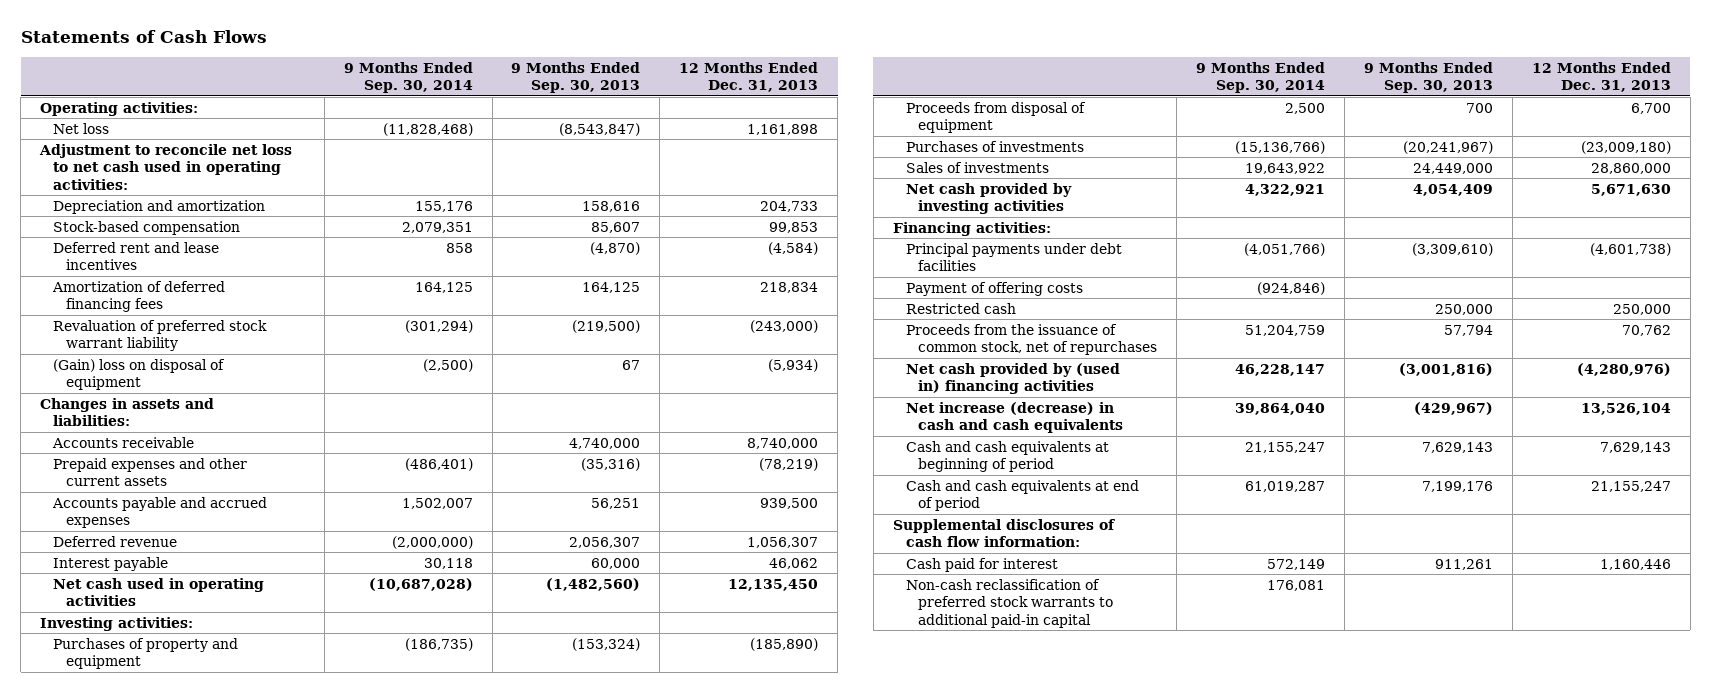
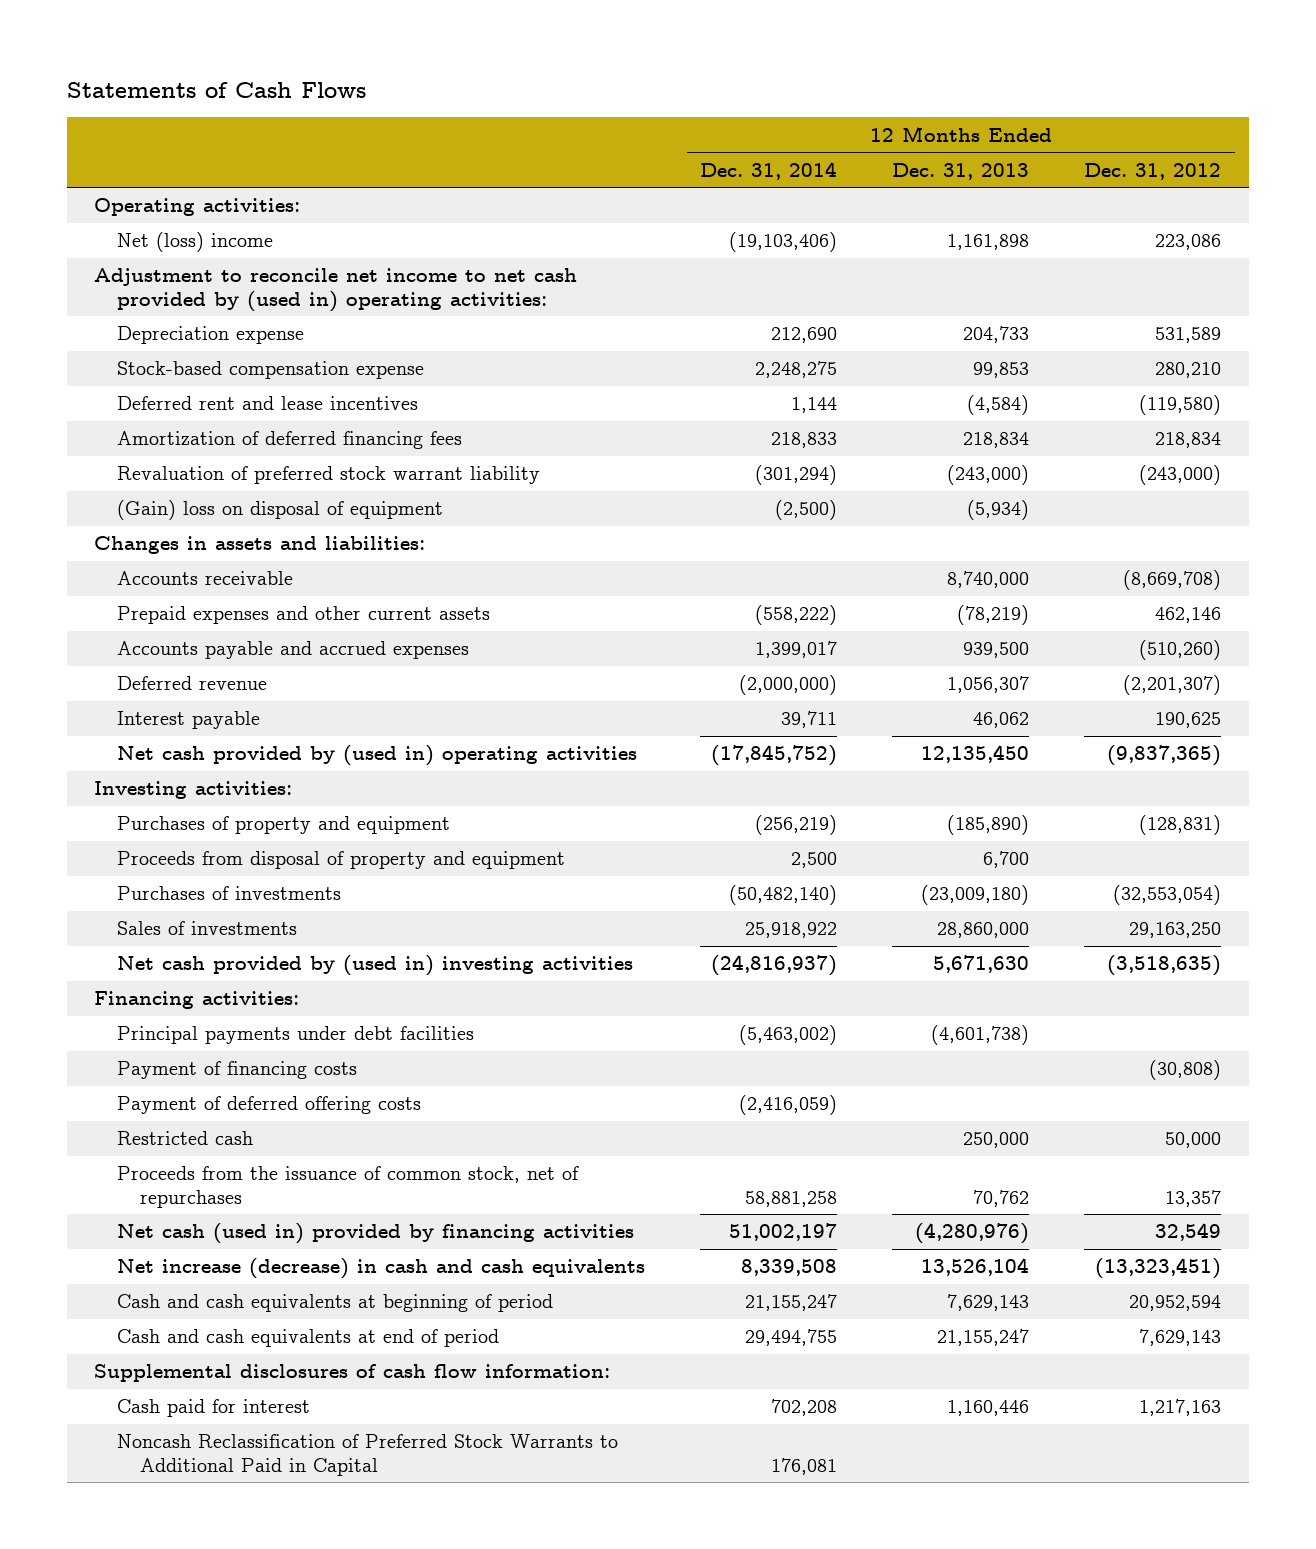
[343,61,473,94] 9 Months Ended Sep. 30, 2014 -> none
[511,61,641,94] 9 Months Ended Sep. 30, 2013 -> none
none -> [700,161,838,180] Dec. 31, 2014
none -> [1084,162,1222,180] Dec. 31, 2012
[52,122,109,134] Net loss -> [117,232,274,253] Net (loss) income
[39,143,293,190] Adjustment to reconcile net loss to net cash used in operating activities: -> [94,268,578,312] Adjustment to reconcile net income to net cash provided by (used in) operating activities:
[52,199,265,214] Depreciation and amortization -> [117,326,305,345] Depreciation expense
[52,220,240,235] Stock-based compensation -> [117,361,425,380] Stock-based compensation expense
[52,577,264,607] Net cash used in operating activities -> [117,745,638,767] Net cash provided by (used in) operating activities
[905,101,1086,134] Proceeds from disposal of equipment -> [117,851,566,870] Proceeds from disposal of property and equipment
[905,182,1072,215] Net cash provided by investing activities -> [117,955,634,977] Net cash provided by (used in) investing activities
none -> [117,1061,358,1080] Payment of financing costs
[905,281,1083,296] Payment of offering costs -> [117,1096,422,1115] Payment of deferred offering costs
[905,362,1120,395] Net cash provided by (used in) financing activities -> [117,1223,635,1245] Net cash (used in) provided by financing activities
[905,578,1114,628] Non-cash reclassification of preferred stock warrants to additional paid-in capital -> [117,1434,619,1476] Noncash Reclassification of Preferred Stock Warrants to Additional Paid in Capital

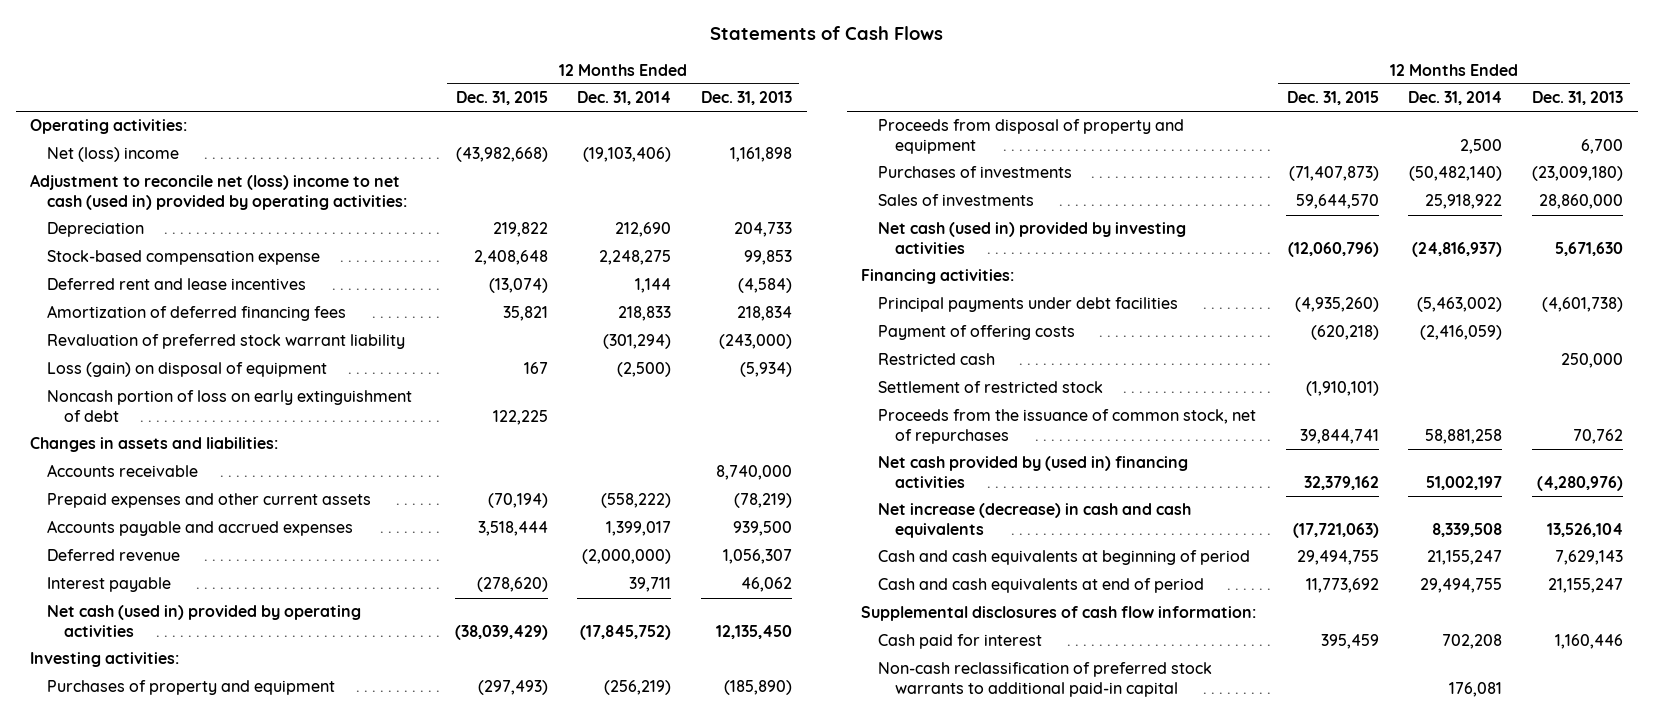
[1084,162,1222,180] Dec. 31, 2012 -> none
none -> [455,91,548,106] Dec. 31, 2015
[94,268,578,312] Adjustment to reconcile net income to net cash provided by (used in) operating activities: -> [30,174,408,211] Adjustment to reconcile net (loss) income to net cash (used in) provided by operating activities:
[117,326,305,345] Depreciation expense -> [47,222,145,238] Depreciation
[117,500,444,521] (Gain) loss on disposal of equipment -> [47,362,328,378] Loss (gain) on disposal of equipment
none -> [47,390,413,423] Noncash portion of loss on early extinguishment of debt
[117,745,638,767] Net cash provided by (used in) operating activities -> [47,605,362,638] Net cash (used in) provided by operating activities
[117,955,634,977] Net cash provided by (used in) investing activities -> [878,222,1187,255] Net cash (used in) provided by investing activities
[117,1061,358,1080] Payment of financing costs -> none
[117,1096,422,1115] Payment of deferred offering costs -> [878,325,1076,341] Payment of offering costs
none -> [878,381,1104,394] Settlement of restricted stock
[117,1223,635,1245] Net cash (used in) provided by financing activities -> [878,456,1189,489] Net cash provided by (used in) financing activities
[117,1434,619,1476] Noncash Reclassification of Preferred Stock Warrants to Additional Paid in Capital -> [878,662,1213,698] Non-cash reclassification of preferred stock warrants to additional paid-in capital

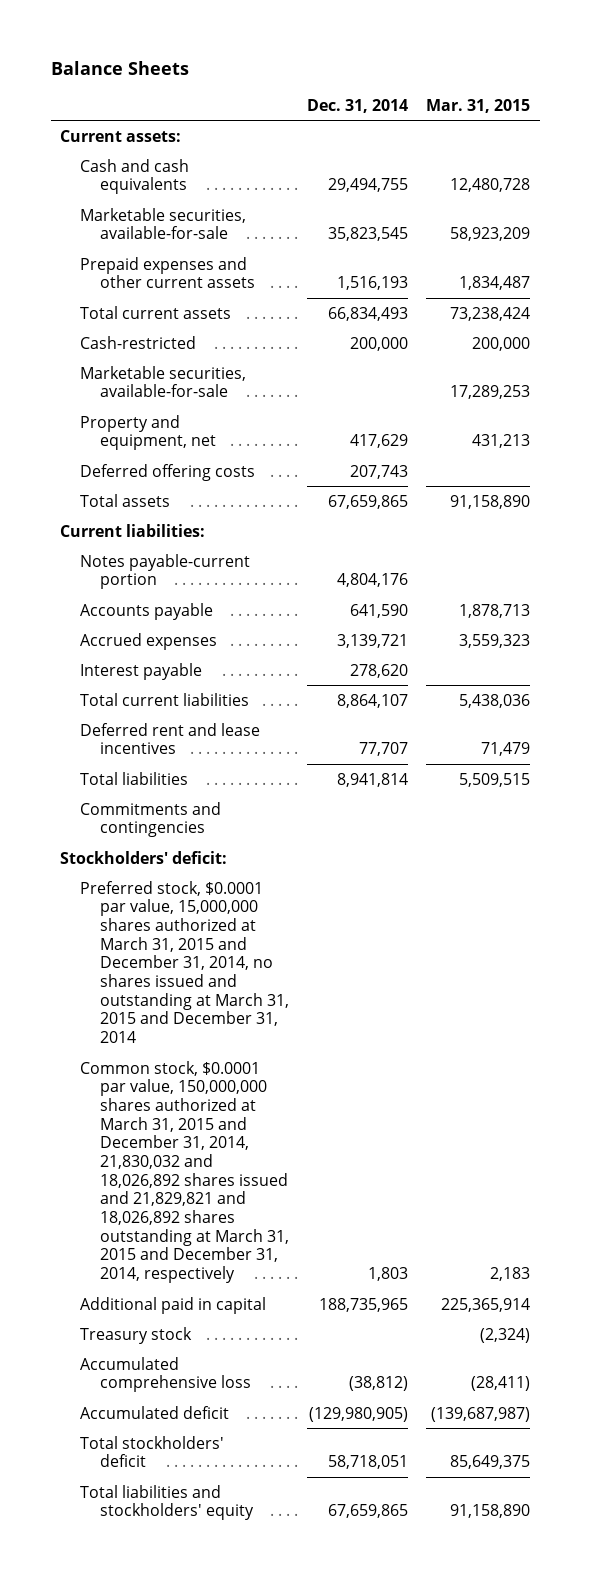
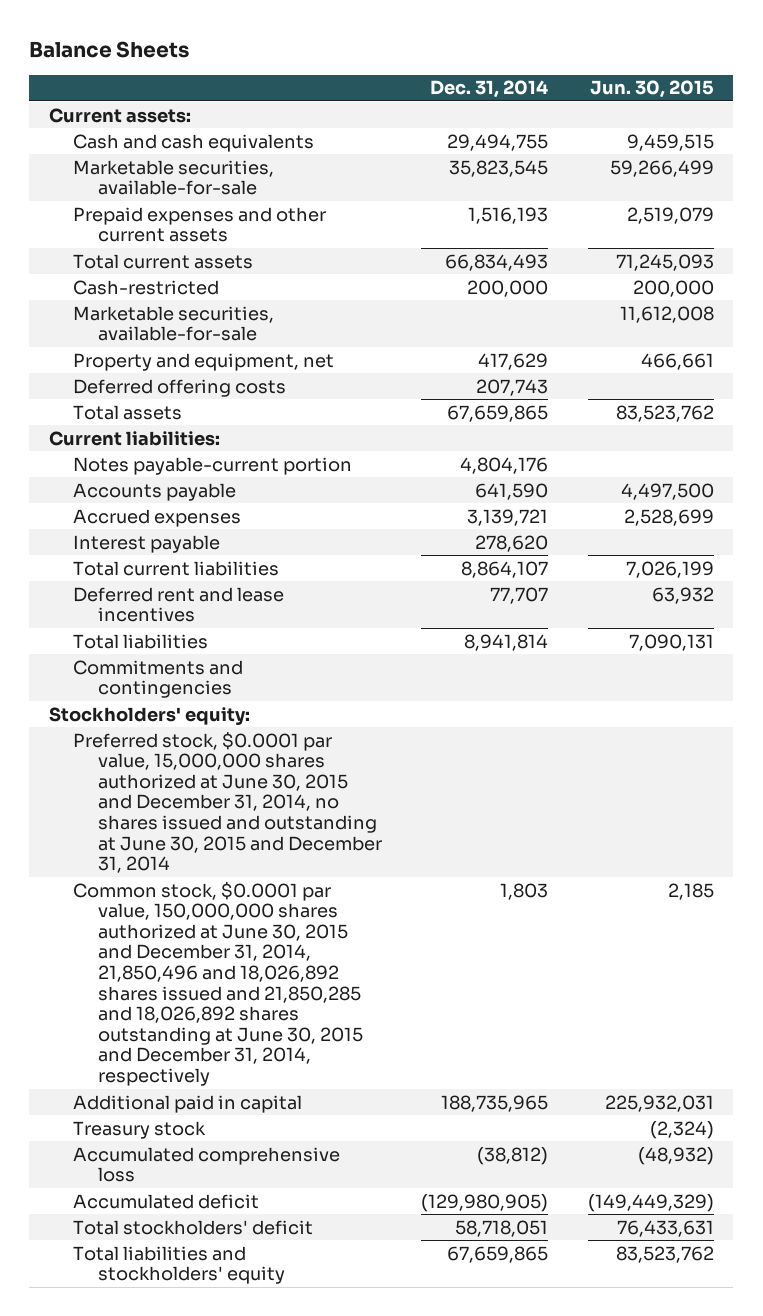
[426,98,531,113] Mar. 31, 2015 -> none
none -> [589,80,714,99] Jun. 30, 2015
[59,850,227,864] Stockholders' deficit: -> [48,706,250,725] Stockholders' equity:
[79,880,289,1043] Preferred stock, $0.0001 par value, 15,000,000 shares authorized at March 31, 2015 and December 31, 2014, no shares issued and outstanding at March 31, 2015 and December 31, 2014 -> [73,731,382,874] Preferred stock, $0.0001 par value, 15,000,000 shares authorized at June 30, 2015 and December 31, 2014, no shares issued and outstanding at June 30, 2015 and December 31, 2014
[79,1060,289,1283] Common stock, $0.0001 par value, 150,000,000 shares authorized at March 31, 2015 and December 31, 2014, 21,830,032 and 18,026,892 shares issued and 21,829,821 and 18,026,892 shares outstanding at March 31, 2015 and December 31, 2014, respectively -> [73,881,363,1086] Common stock, $0.0001 par value, 150,000,000 shares authorized at June 30, 2015 and December 31, 2014, 21,850,496 and 18,026,892 shares issued and 21,850,285 and 18,026,892 shares outstanding at June 30, 2015 and December 31, 2014, respectively

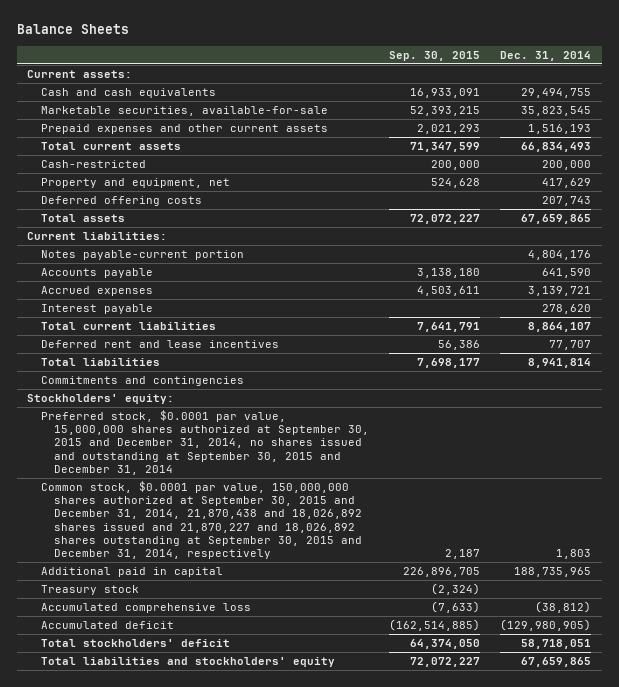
[589,80,714,99] Jun. 30, 2015 -> none
none -> [389,50,481,61] Sep. 30, 2015
[73,305,275,342] Marketable securities, available-for-sale -> none
[73,731,382,874] Preferred stock, $0.0001 par value, 15,000,000 shares authorized at June 30, 2015 and December 31, 2014, no shares issued and outstanding at June 30, 2015 and December 31, 2014 -> [40,410,369,475] Preferred stock, $0.0001 par value, 15,000,000 shares authorized at September 30, 2015 and December 31, 2014, no shares issued and outstanding at September 30, 2015 and December 31, 2014
[73,881,363,1086] Common stock, $0.0001 par value, 150,000,000 shares authorized at June 30, 2015 and December 31, 2014, 21,850,496 and 18,026,892 shares issued and 21,850,285 and 18,026,892 shares outstanding at June 30, 2015 and December 31, 2014, respectively -> [40,481,362,559] Common stock, $0.0001 par value, 150,000,000 shares authorized at September 30, 2015 and December 31, 2014, 21,870,438 and 18,026,892 shares issued and 21,870,227 and 18,026,892 shares outstanding at September 30, 2015 and December 31, 2014, respectively

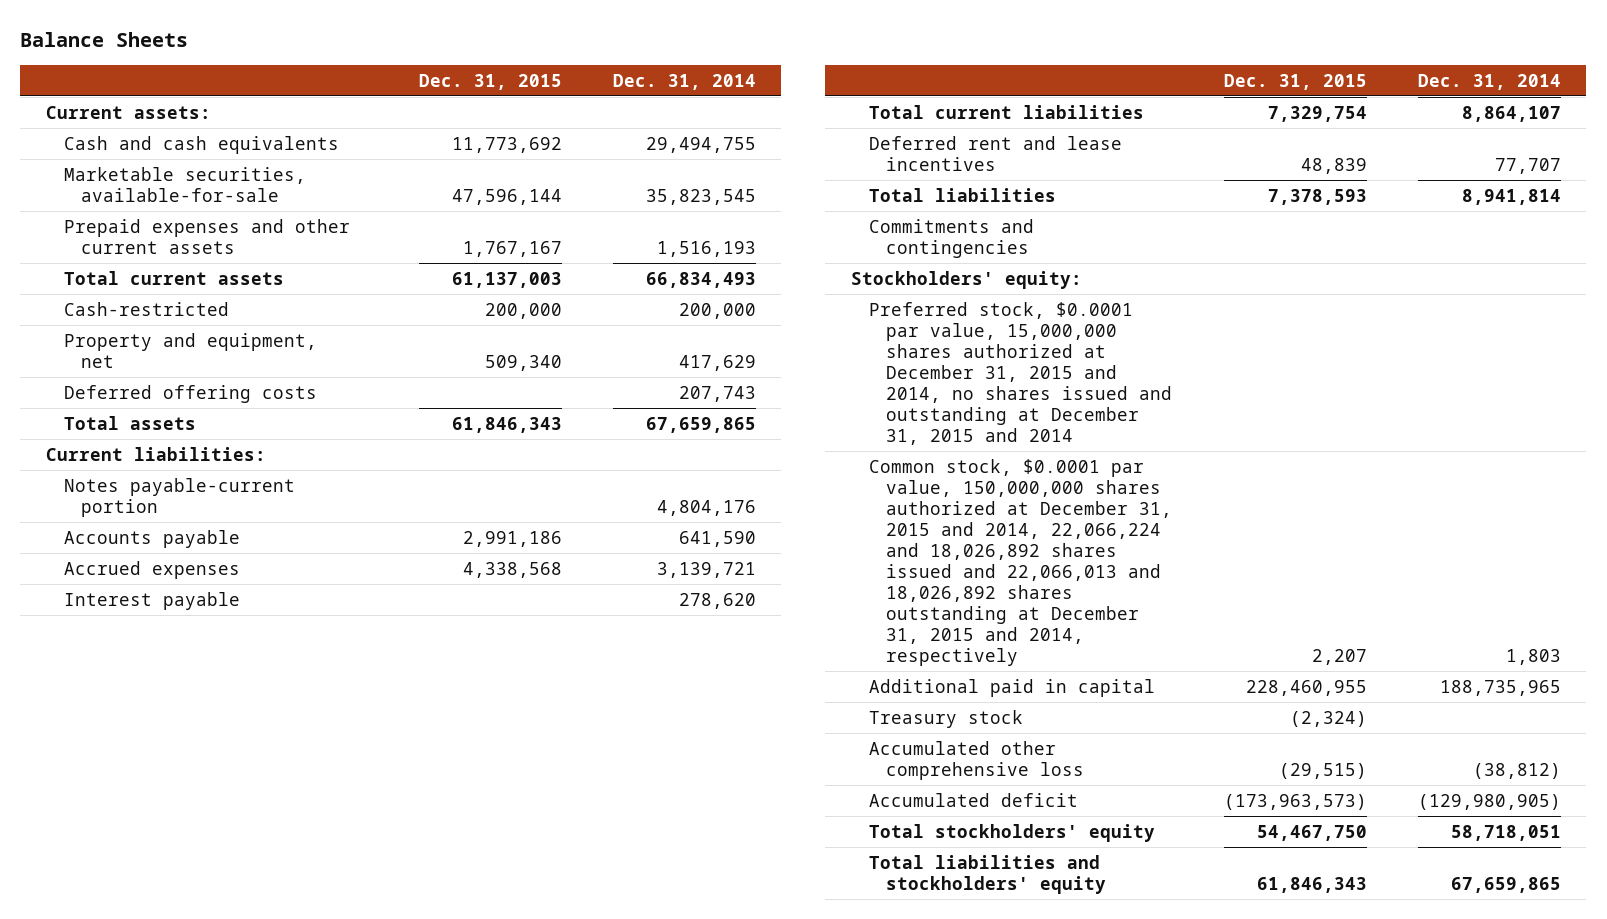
[389,50,481,61] Sep. 30, 2015 -> none
none -> [418,73,562,90] Dec. 31, 2015
[40,410,369,475] Preferred stock, $0.0001 par value, 15,000,000 shares authorized at September 30, 2015 and December 31, 2014, no shares issued and outstanding at September 30, 2015 and December 31, 2014 -> [868,301,1173,445] Preferred stock, $0.0001 par value, 15,000,000 shares authorized at December 31, 2015 and 2014, no shares issued and outstanding at December 31, 2015 and 2014
[40,481,362,559] Common stock, $0.0001 par value, 150,000,000 shares authorized at September 30, 2015 and December 31, 2014, 21,870,438 and 18,026,892 shares issued and 21,870,227 and 18,026,892 shares outstanding at September 30, 2015 and December 31, 2014, respectively -> [868,458,1173,666] Common stock, $0.0001 par value, 150,000,000 shares authorized at December 31, 2015 and 2014, 22,066,224 and 18,026,892 shares issued and 22,066,013 and 18,026,892 shares outstanding at December 31, 2015 and 2014, respectively
[40,603,251,614] Accumulated comprehensive loss -> [868,740,1085,780] Accumulated other comprehensive loss
[40,639,230,648] Total stockholders' deficit -> [868,823,1155,842] Total stockholders' equity

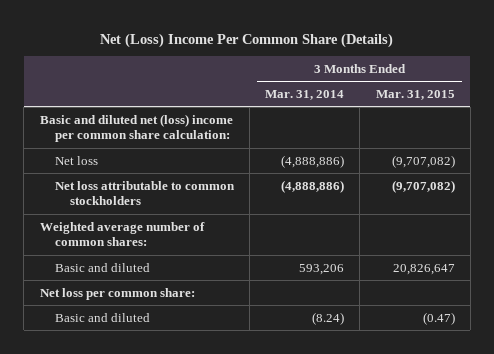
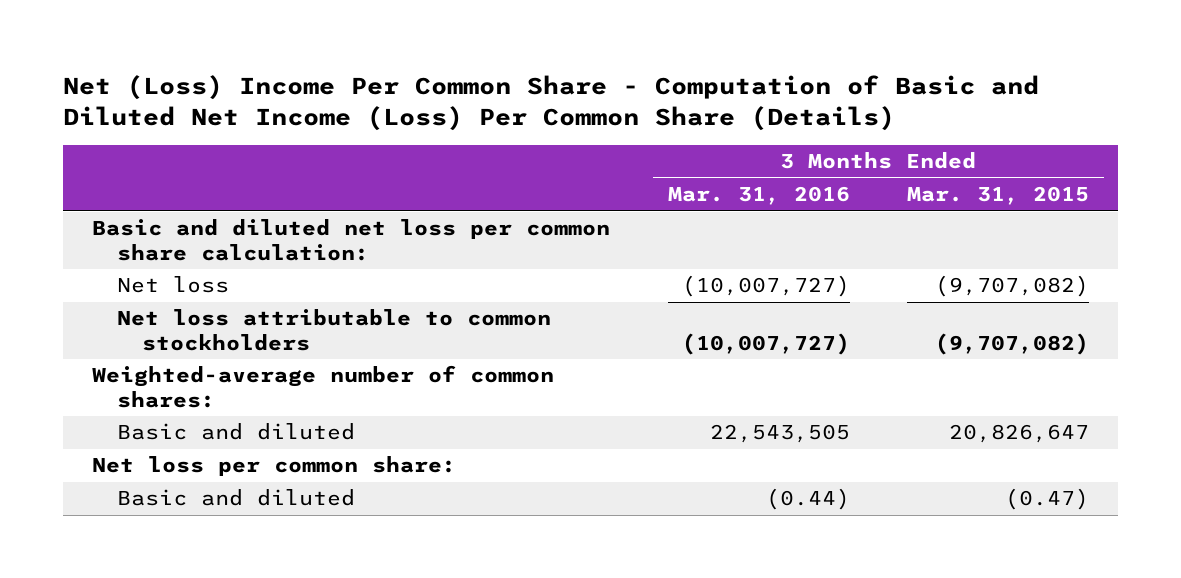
[100,32,394,48] Net (Loss) Income Per Common Share (Details) -> [63,75,1040,132] Net (Loss) Income Per Common Share - Computation of Basic and Diluted Net Income (Loss) Per Common Share (Details)
[265,89,345,100] Mar. 31, 2014 -> none
none -> [667,186,850,206] Mar. 31, 2016
[39,113,233,143] Basic and diluted net (loss) income per common share calculation: -> [92,219,611,261] Basic and diluted net loss per common share calculation:
[39,221,205,247] Weighted average number of common shares: -> [92,365,555,408] Weighted-average number of common shares:

